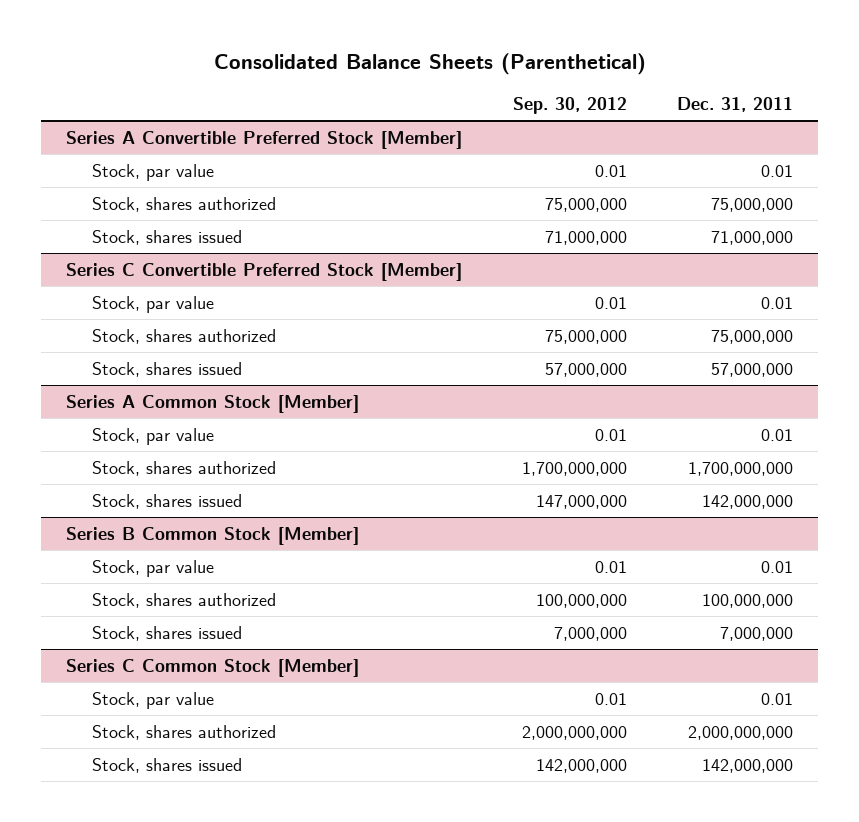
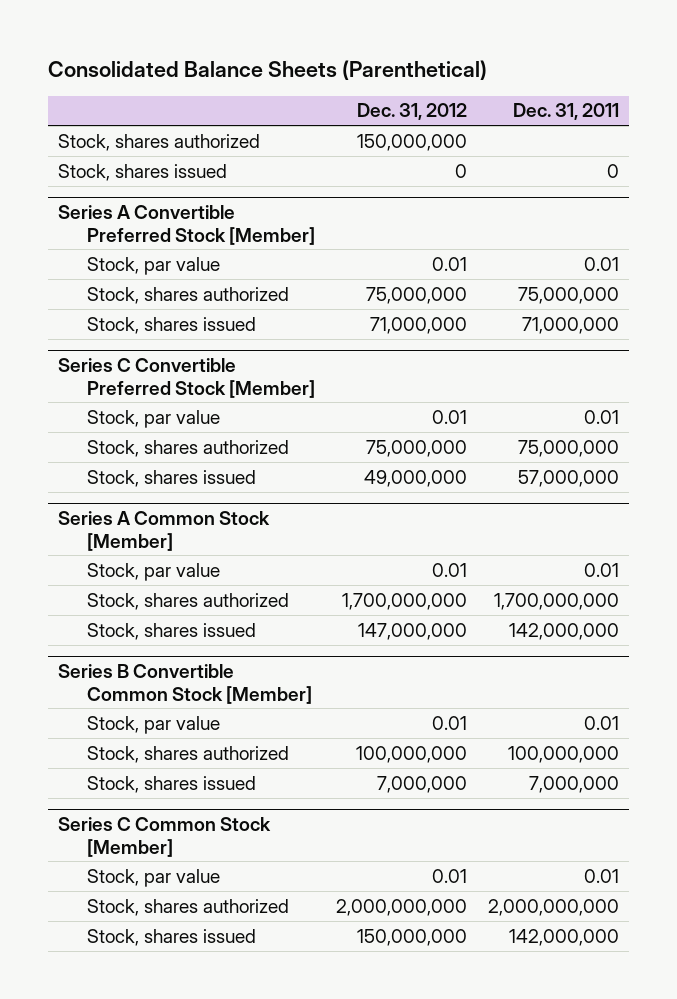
[512,96,627,114] Sep. 30, 2012 -> none
none -> [356,103,467,121] Dec. 31, 2012
none -> [58,133,261,151] Stock, shares authorized
none -> [58,163,228,181] Stock, shares issued
[66,526,360,545] Series B Common Stock [Member] -> [58,663,313,704] Series B Convertible Common Stock [Member]

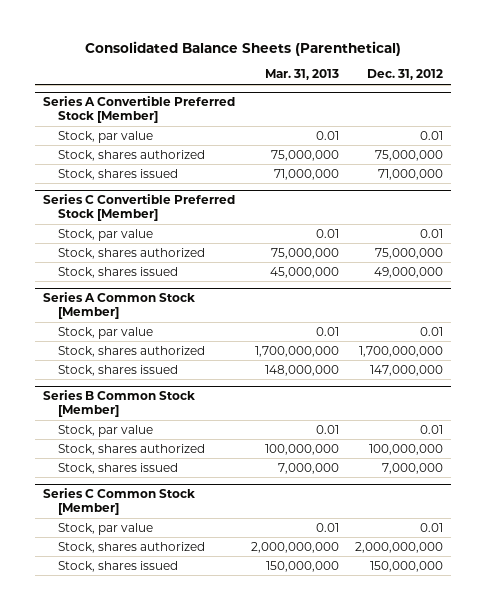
[512,103,619,121] Dec. 31, 2011 -> none
none -> [264,69,339,81] Mar. 31, 2013
[58,133,261,151] Stock, shares authorized -> none
[58,163,228,181] Stock, shares issued -> none
[58,663,313,704] Series B Convertible Common Stock [Member] -> [42,389,195,418] Series B Common Stock [Member]

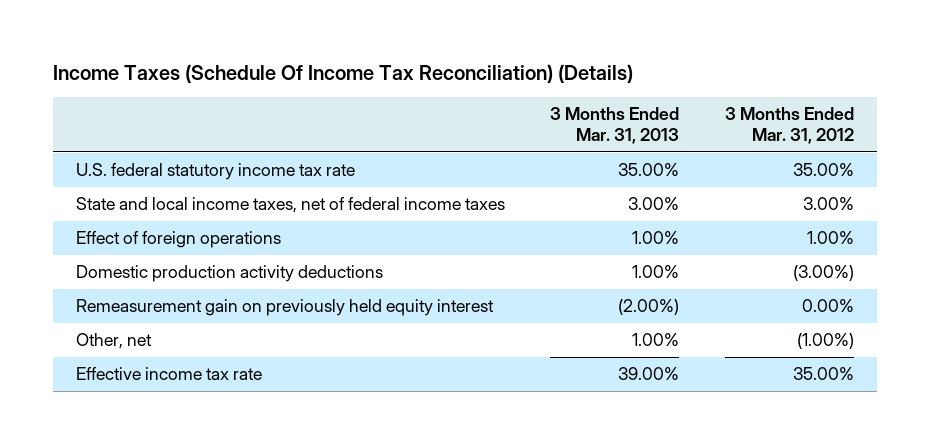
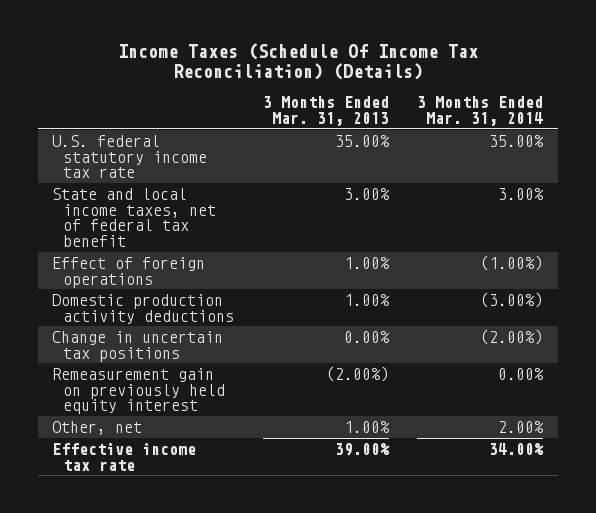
[725,107,855,145] 3 Months Ended Mar. 31, 2012 -> none
none -> [417,96,544,126] 3 Months Ended Mar. 31, 2014
[75,197,505,214] State and local income taxes, net of federal income taxes -> [52,187,217,247] State and local income taxes, net of federal tax benefit
none -> [52,330,224,362] Change in uncertain tax positions

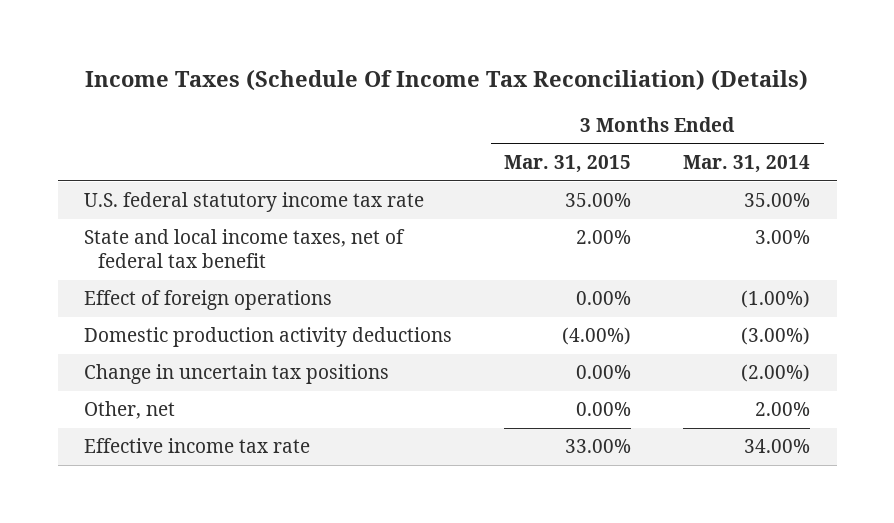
[262,96,389,126] 3 Months Ended Mar. 31, 2013 -> none
none -> [504,154,632,173] Mar. 31, 2015
[52,367,226,415] Remeasurement gain on previously held equity interest -> none

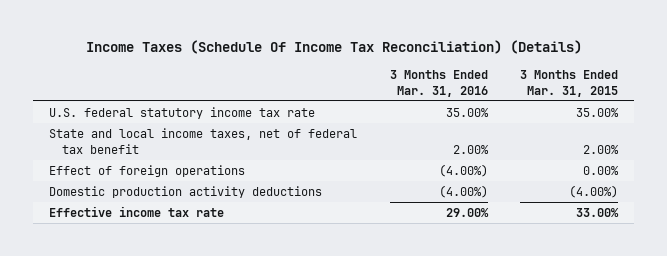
[683,154,811,173] Mar. 31, 2014 -> none
none -> [389,70,488,97] 3 Months Ended Mar. 31, 2016
[83,364,389,385] Change in uncertain tax positions -> none
[83,401,175,420] Other, net -> none

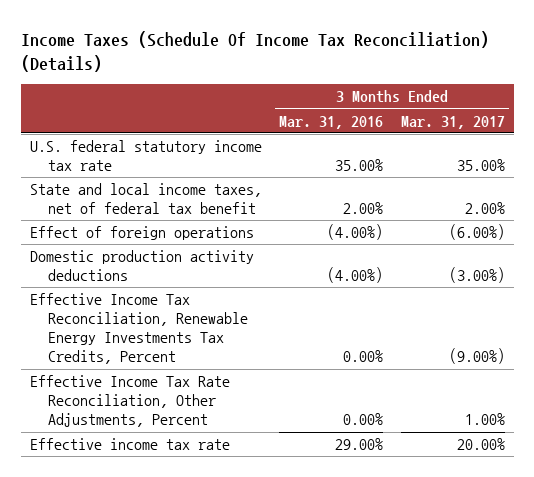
[519,70,618,97] 3 Months Ended Mar. 31, 2015 -> none
none -> [400,115,505,129] Mar. 31, 2017
none -> [29,293,248,365] Effective Income Tax Reconciliation, Renewable Energy Investments Tax Credits, Percent
none -> [29,375,230,428] Effective Income Tax Rate Reconciliation, Other Adjustments, Percent

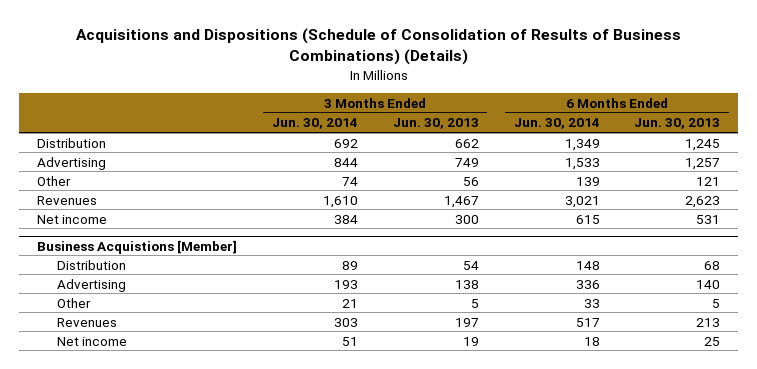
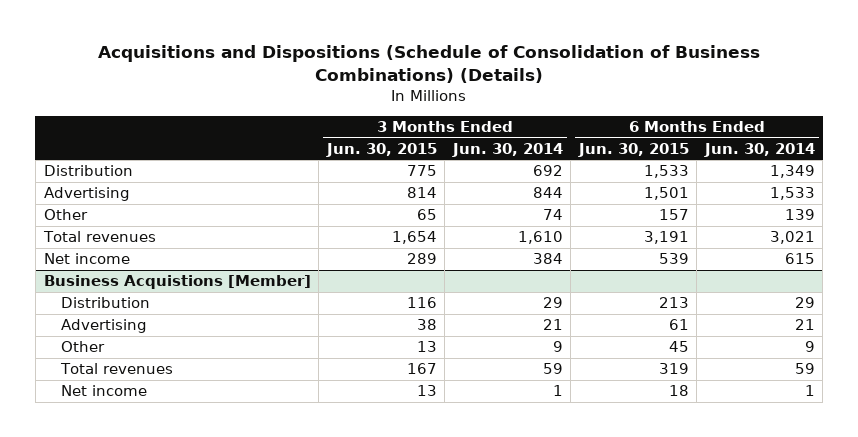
[75,28,681,66] Acquisitions and Dispositions (Schedule of Consolidation of Results of Business Combinations) (Details) -> [98,45,761,84] Acquisitions and Dispositions (Schedule of Consolidation of Business Combinations) (Details)
[392,118,479,130] Jun. 30, 2013 -> none
[634,118,721,130] Jun. 30, 2013 -> none
none -> [325,142,437,157] Jun. 30, 2015
none -> [577,142,689,157] Jun. 30, 2015
[36,195,97,205] Revenues -> [42,231,156,243] Total revenues
[341,260,358,270] 89 -> [542,297,563,309] 29
[575,260,600,270] 148 -> [794,297,815,309] 29
[333,279,358,289] 193 -> [542,319,563,331] 21
[575,279,600,289] 336 -> [794,319,815,331] 21
[341,298,358,308] 21 -> [552,341,563,353] 9
[583,298,600,308] 33 -> [804,341,815,353] 9
[56,317,117,327] Revenues -> [60,363,174,375] Total revenues
[333,317,358,327] 303 -> [542,363,563,375] 59
[575,317,600,327] 517 -> [794,363,815,375] 59
[341,336,358,346] 51 -> [552,385,563,397] 1
[583,336,600,346] 18 -> [804,385,815,397] 1

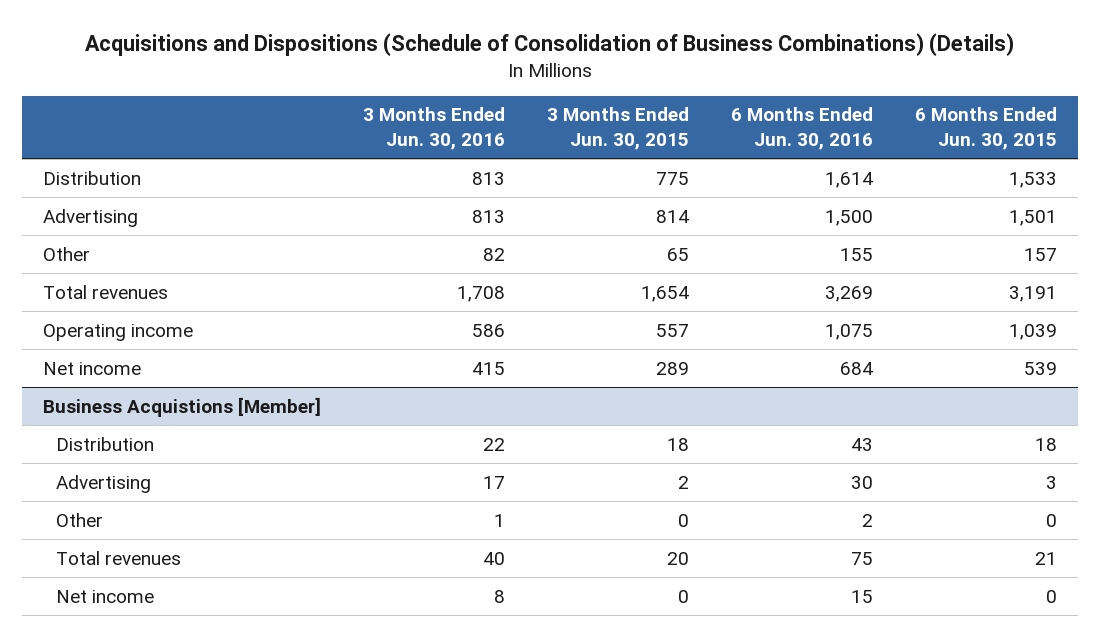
[451,142,563,157] Jun. 30, 2014 -> none
[703,142,815,157] Jun. 30, 2014 -> none
none -> [363,107,506,150] 3 Months Ended Jun. 30, 2016
none -> [731,107,874,150] 6 Months Ended Jun. 30, 2016
none -> [43,323,194,341] Operating income
[406,297,437,309] 116 -> [667,437,690,451] 18
[658,297,689,309] 213 -> [1035,437,1058,451] 18
[416,319,437,331] 38 -> [678,475,690,489] 2
[668,319,689,331] 61 -> [1046,475,1058,489] 3
[416,341,437,353] 13 -> [678,513,690,527] 0
[668,341,689,353] 45 -> [1046,513,1058,527] 0
[406,363,437,375] 167 -> [667,551,690,565] 20
[658,363,689,375] 319 -> [1035,551,1058,565] 21
[416,385,437,397] 13 -> [678,589,690,603] 0
[668,385,689,397] 18 -> [1046,589,1058,603] 0

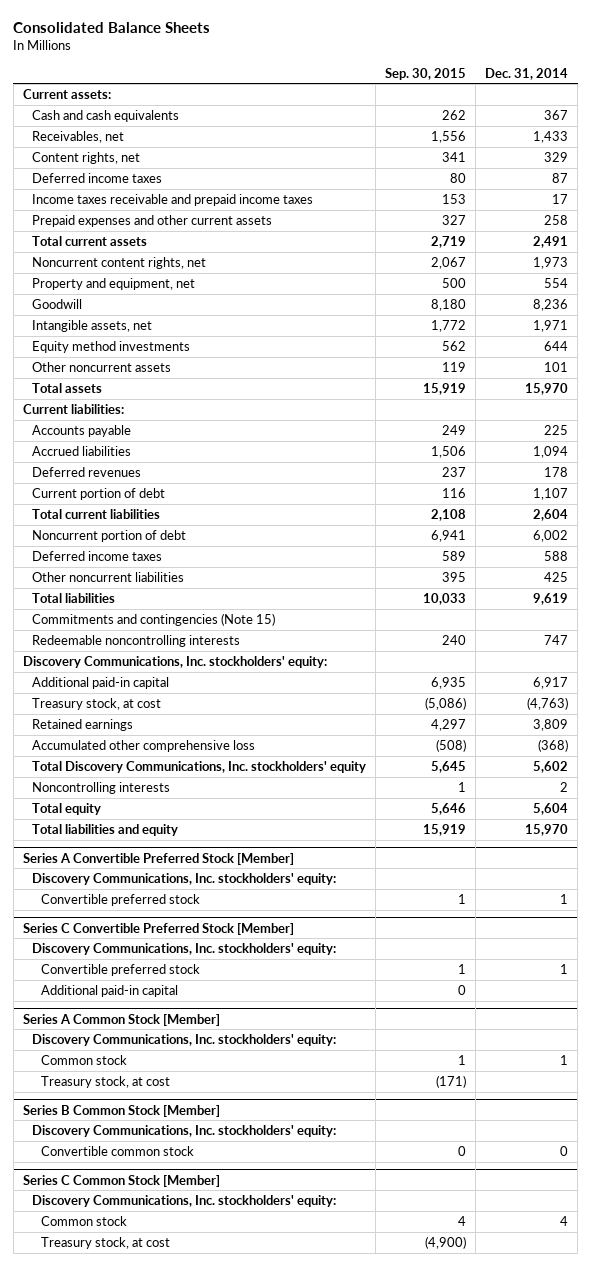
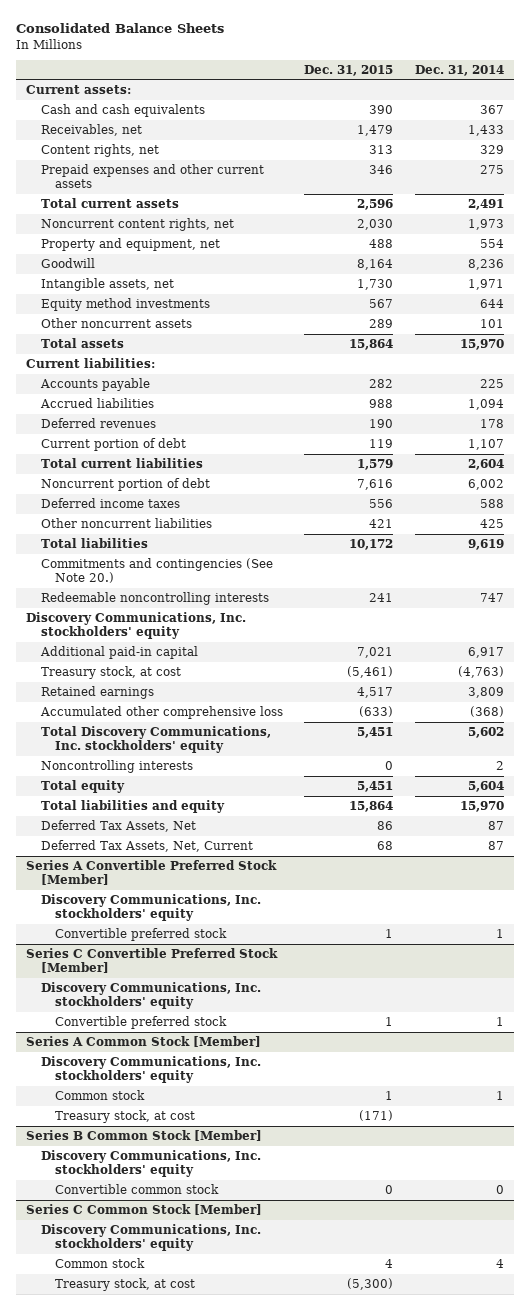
[384,67,466,80] Sep. 30, 2015 -> none
none -> [304,64,394,76] Dec. 31, 2015
[31,172,162,183] Deferred income taxes -> none
[31,193,313,206] Income taxes receivable and prepaid income taxes -> none
[544,214,569,225] 258 -> [479,164,504,174] 275
[31,612,275,626] Commitments and contingencies (Note 15) -> [40,557,273,584] Commitments and contingencies (See Note 20.)
[22,655,327,668] Discovery Communications, Inc. stockholders' equity: -> [26,611,247,640] Discovery Communications, Inc. stockholders' equity
none -> [40,819,196,832] Deferred Tax Assets, Net
none -> [40,839,253,852] Deferred Tax Assets, Net, Current
[31,872,336,885] Discovery Communications, Inc. stockholders' equity: -> [40,893,261,922] Discovery Communications, Inc. stockholders' equity
[31,942,336,955] Discovery Communications, Inc. stockholders' equity: -> [40,981,261,1010] Discovery Communications, Inc. stockholders' equity
[41,984,179,997] Additional paid-in capital -> none
[31,1033,336,1046] Discovery Communications, Inc. stockholders' equity: -> [40,1055,261,1084] Discovery Communications, Inc. stockholders' equity
[31,1124,336,1137] Discovery Communications, Inc. stockholders' equity: -> [40,1149,261,1178] Discovery Communications, Inc. stockholders' equity
[31,1194,336,1207] Discovery Communications, Inc. stockholders' equity: -> [40,1223,261,1252] Discovery Communications, Inc. stockholders' equity

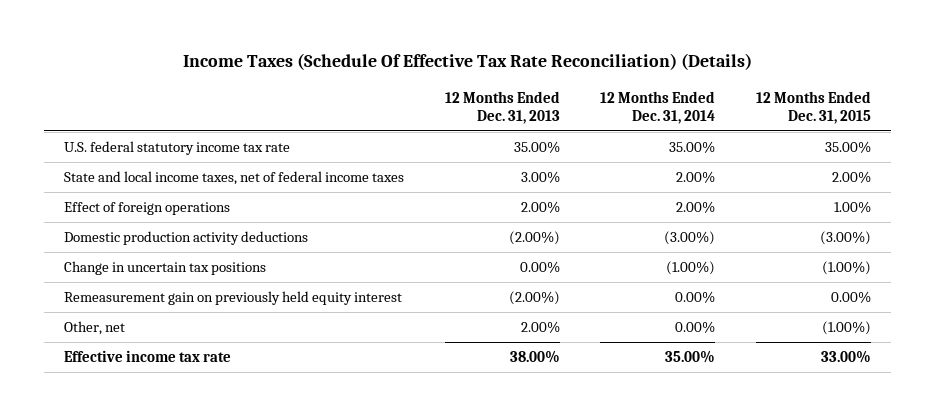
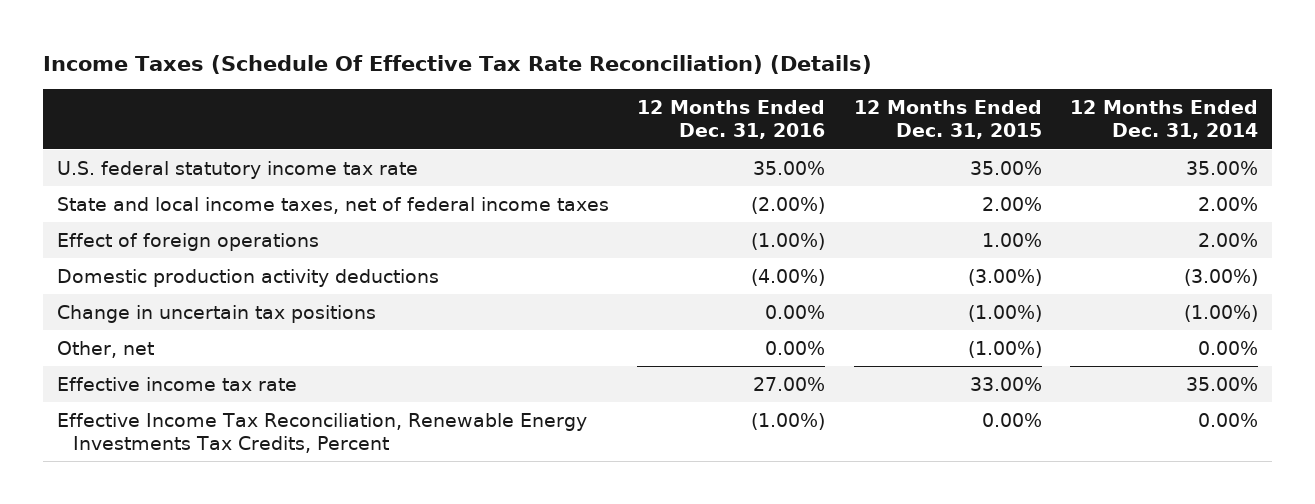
[444,90,560,124] 12 Months Ended Dec. 31, 2013 -> none
none -> [637,100,826,140] 12 Months Ended Dec. 31, 2016
[63,291,402,306] Remeasurement gain on previously held equity interest -> none
none -> [56,412,587,453] Effective Income Tax Reconciliation, Renewable Energy Investments Tax Credits, Percent

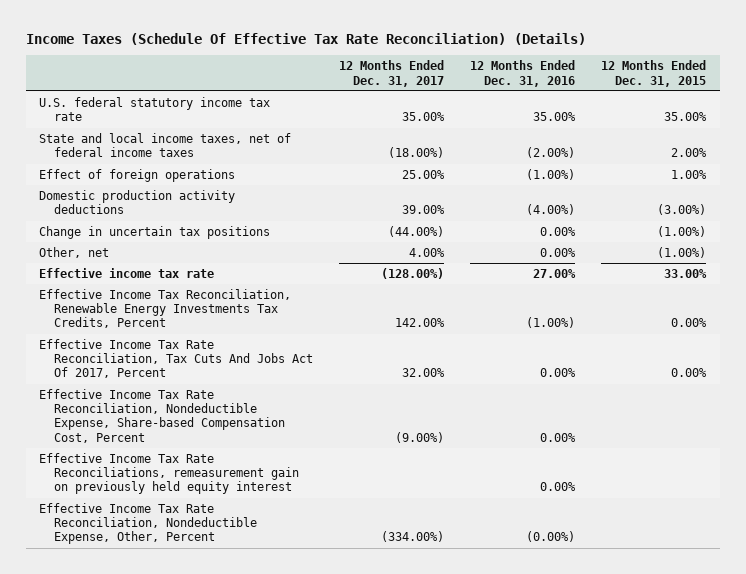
[1070,100,1259,140] 12 Months Ended Dec. 31, 2014 -> none
none -> [339,60,445,87] 12 Months Ended Dec. 31, 2017
none -> [39,338,313,379] Effective Income Tax Rate Reconciliation, Tax Cuts And Jobs Act Of 2017, Percent
none -> [39,388,285,443] Effective Income Tax Rate Reconciliation, Nondeductible Expense, Share-based Compensation Cost, Percent
none -> [39,452,299,495] Effective Income Tax Rate Reconciliations, remeasurement gain on previously held equity interest
none -> [39,502,257,545] Effective Income Tax Rate Reconciliation, Nondeductible Expense, Other, Percent

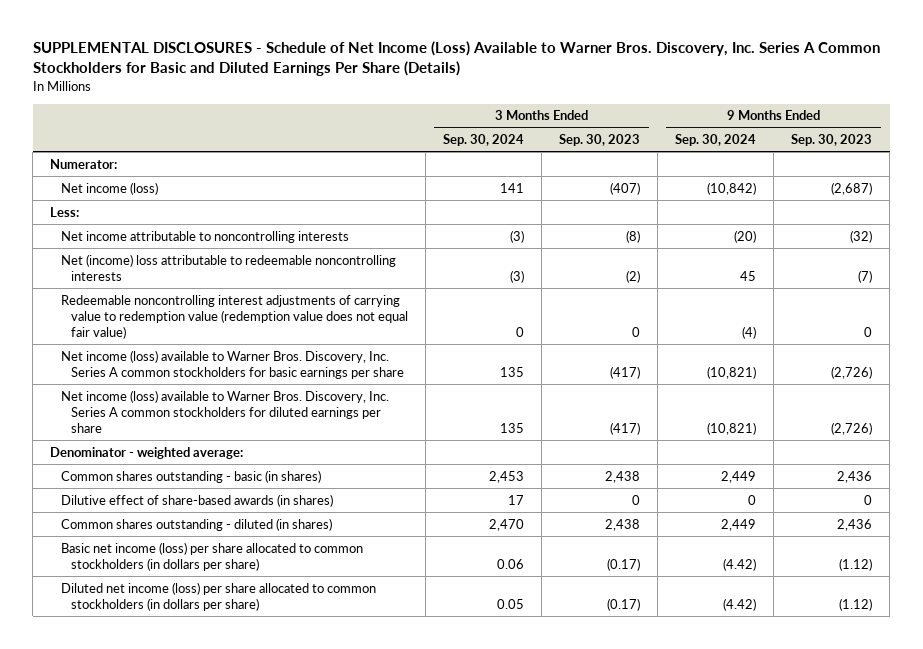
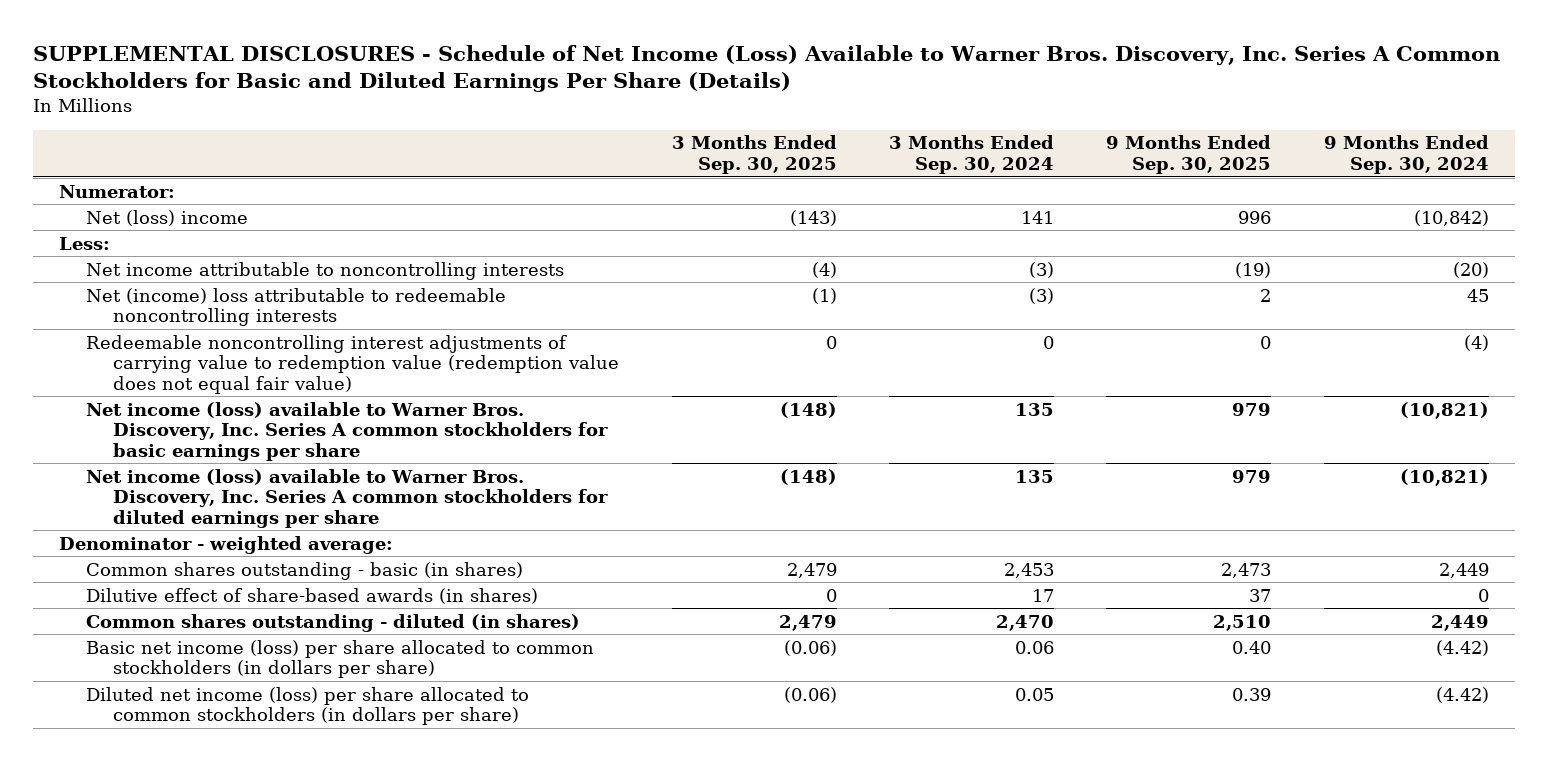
[559,134,641,147] Sep. 30, 2023 -> none
[791,134,873,147] Sep. 30, 2023 -> none
none -> [671,135,837,174] 3 Months Ended Sep. 30, 2025
none -> [1106,135,1272,174] 9 Months Ended Sep. 30, 2025
[60,181,158,195] Net income (loss) -> [86,209,249,226] Net (loss) income

